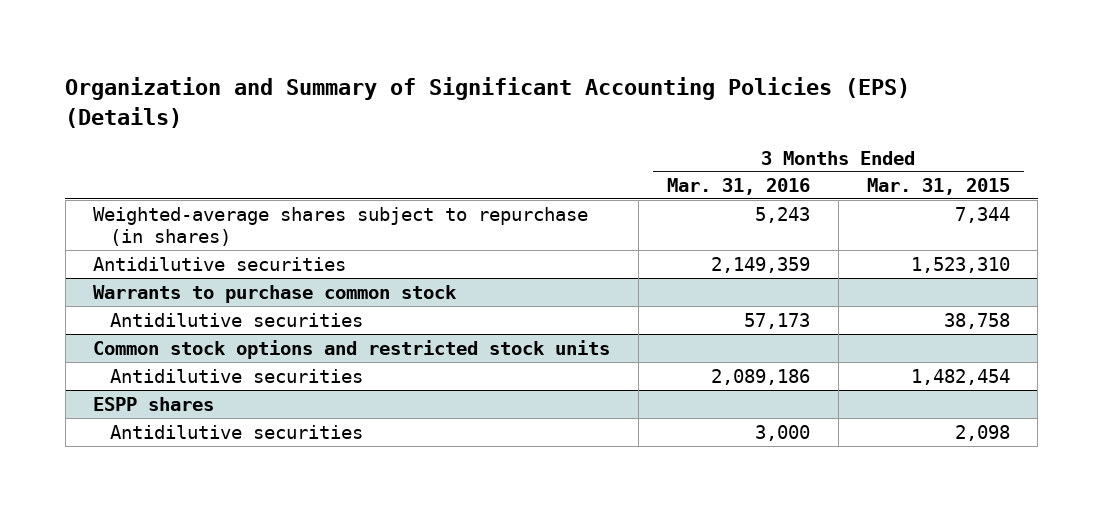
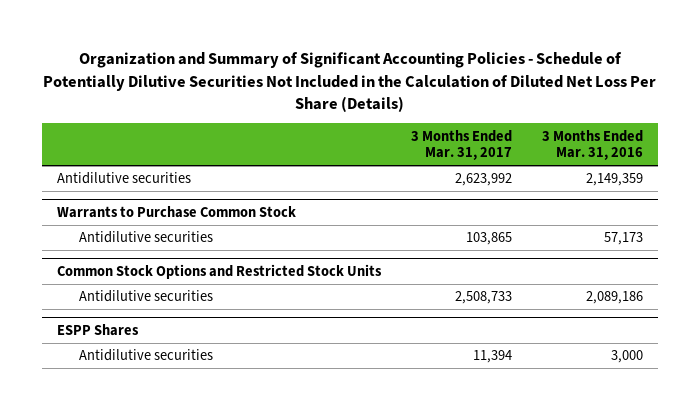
[65,76,911,128] Organization and Summary of Significant Accounting Policies (EPS) (Details) -> [42,52,656,113] Organization and Summary of Significant Accounting Policies - Schedule of Potentially Dilutive Securities Not Included in the Calculation of Diluted Net Loss Per Share (Details)
[866,178,1010,196] Mar. 31, 2015 -> none
none -> [410,129,512,161] 3 Months Ended Mar. 31, 2017
[93,206,589,247] Weighted-average shares subject to repurchase (in shares) -> none
[93,284,458,303] Warrants to purchase common stock -> [57,205,297,218] Warrants to Purchase Common Stock
[93,339,611,359] Common stock options and restricted stock units -> [57,263,383,279] Common Stock Options and Restricted Stock Units
[93,396,215,411] ESPP shares -> [57,323,140,336] ESPP Shares

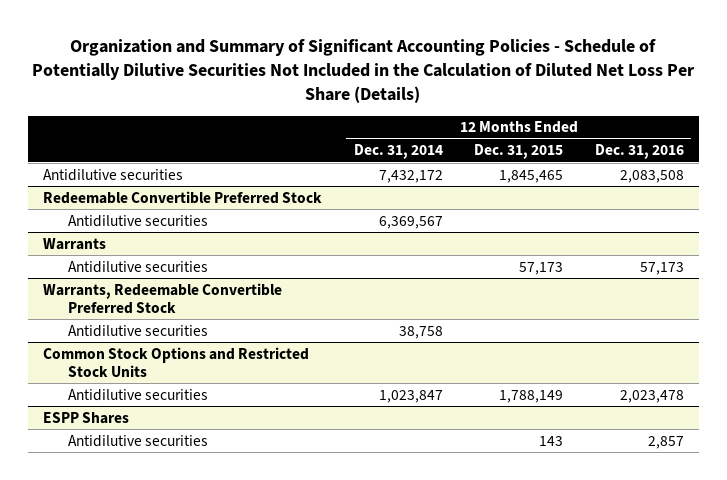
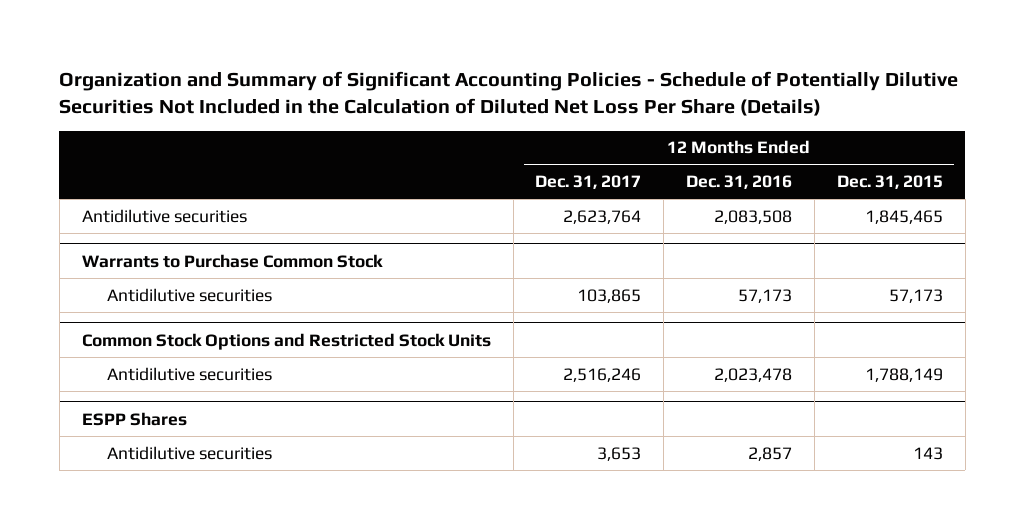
[353,144,443,160] Dec. 31, 2014 -> none
none -> [535,174,642,189] Dec. 31, 2017
[43,190,323,204] Redeemable Convertible Preferred Stock -> none
[67,214,208,227] Antidilutive securities -> none
[43,237,107,250] Warrants -> [81,253,383,268] Warrants to Purchase Common Stock
[43,282,283,314] Warrants, Redeemable Convertible Preferred Stock -> none
[67,324,208,337] Antidilutive securities -> none

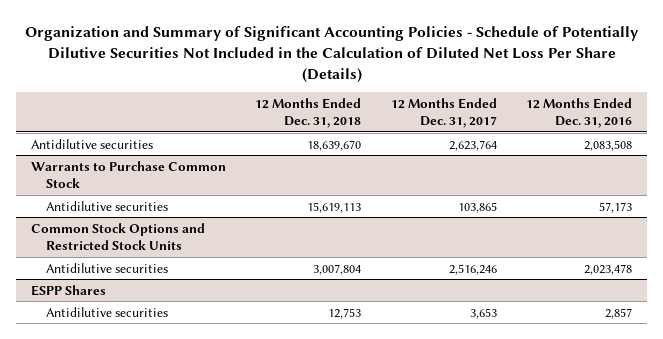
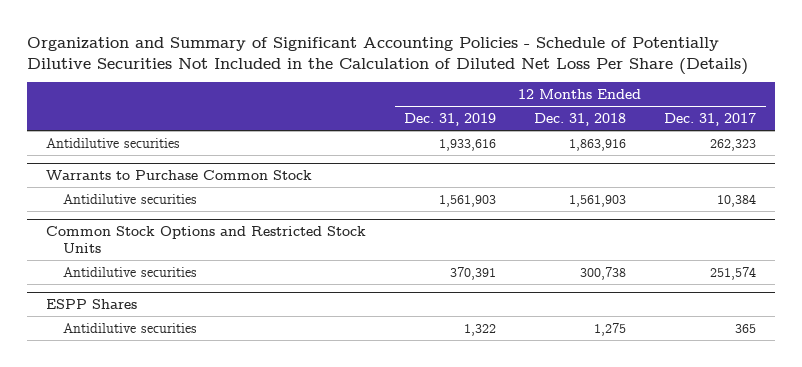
[526,97,633,128] 12 Months Ended Dec. 31, 2016 -> none
none -> [404,112,497,126] Dec. 31, 2019
[307,139,362,151] 18,639,670 -> [569,138,627,151] 1,863,916
[448,139,497,151] 2,623,764 -> [710,138,757,151] 262,323
[307,201,362,213] 15,619,113 -> [569,194,627,207] 1,561,903
[457,201,497,213] 103,865 -> [717,193,757,207] 10,384
[313,263,362,275] 3,007,804 -> [580,266,627,280] 300,738
[448,263,497,275] 2,516,246 -> [710,266,757,280] 251,574
[328,307,362,319] 12,753 -> [594,322,627,336] 1,275
[469,307,497,319] 3,653 -> [735,323,757,333] 365

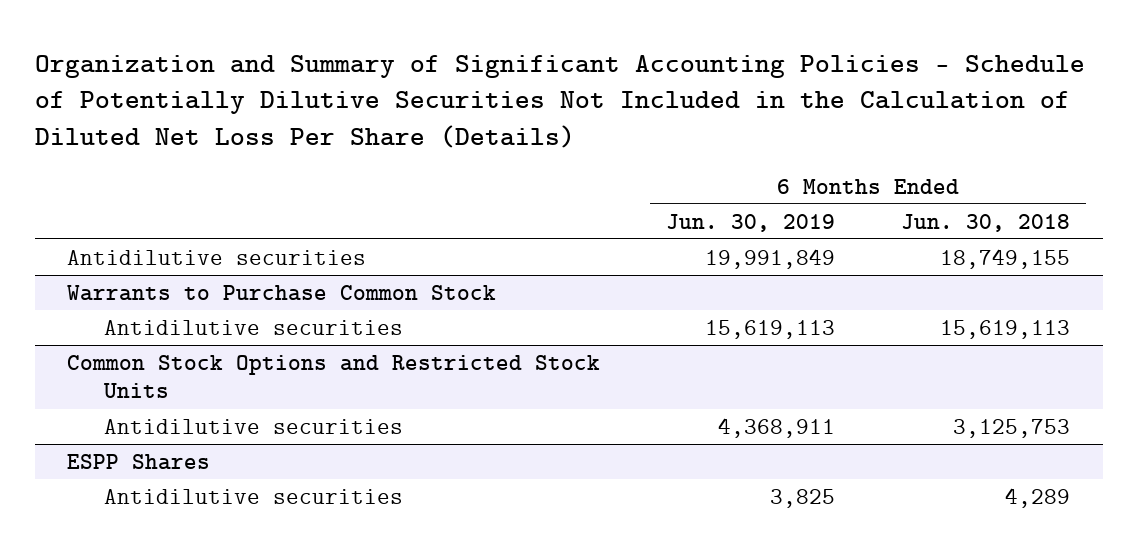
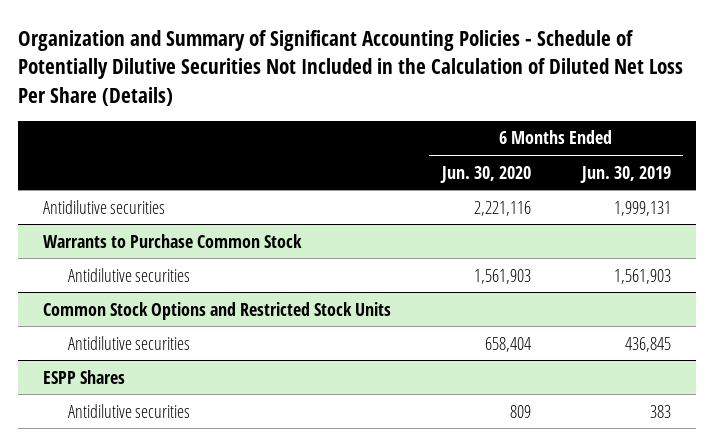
[900,213,1070,232] Jun. 30, 2018 -> none
none -> [439,165,531,183] Jun. 30, 2020
[705,248,836,269] 19,991,849 -> [613,200,671,216] 1,999,131
[705,319,836,339] 15,619,113 -> [613,268,671,284] 1,561,903
[718,417,836,438] 4,368,911 -> [624,336,671,352] 436,845
[770,488,836,508] 3,825 -> [649,404,671,418] 383

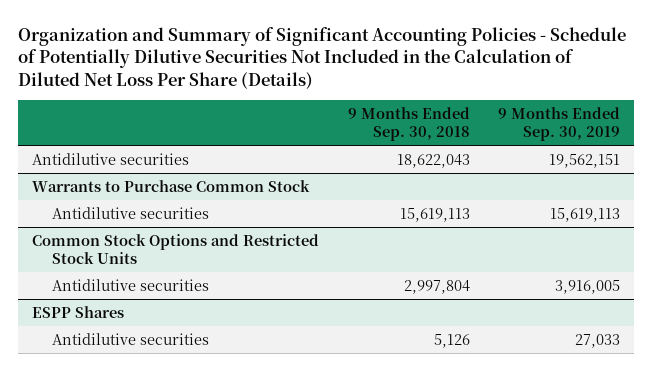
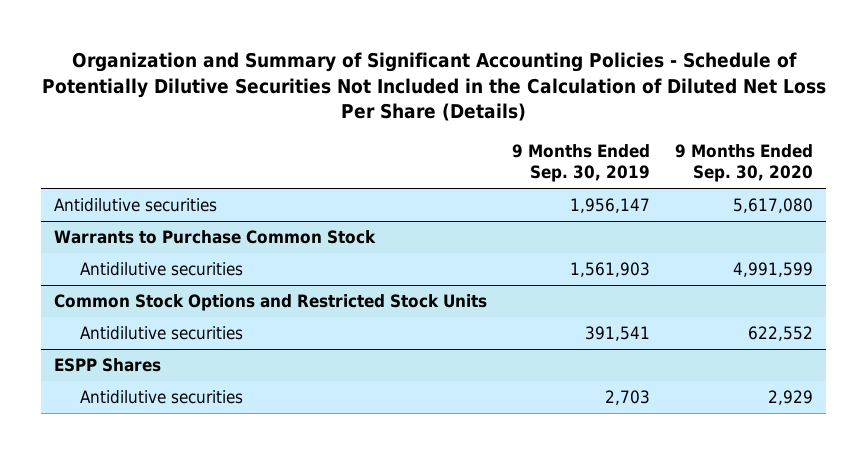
[347,106,470,141] 9 Months Ended Sep. 30, 2018 -> none
none -> [675,144,814,183] 9 Months Ended Sep. 30, 2020
[548,153,620,168] 19,562,151 -> [570,198,651,214] 1,956,147
[549,207,620,222] 15,619,113 -> [570,262,651,278] 1,561,903
[554,279,620,294] 3,916,005 -> [585,326,651,342] 391,541
[574,333,620,348] 27,033 -> [605,390,651,406] 2,703

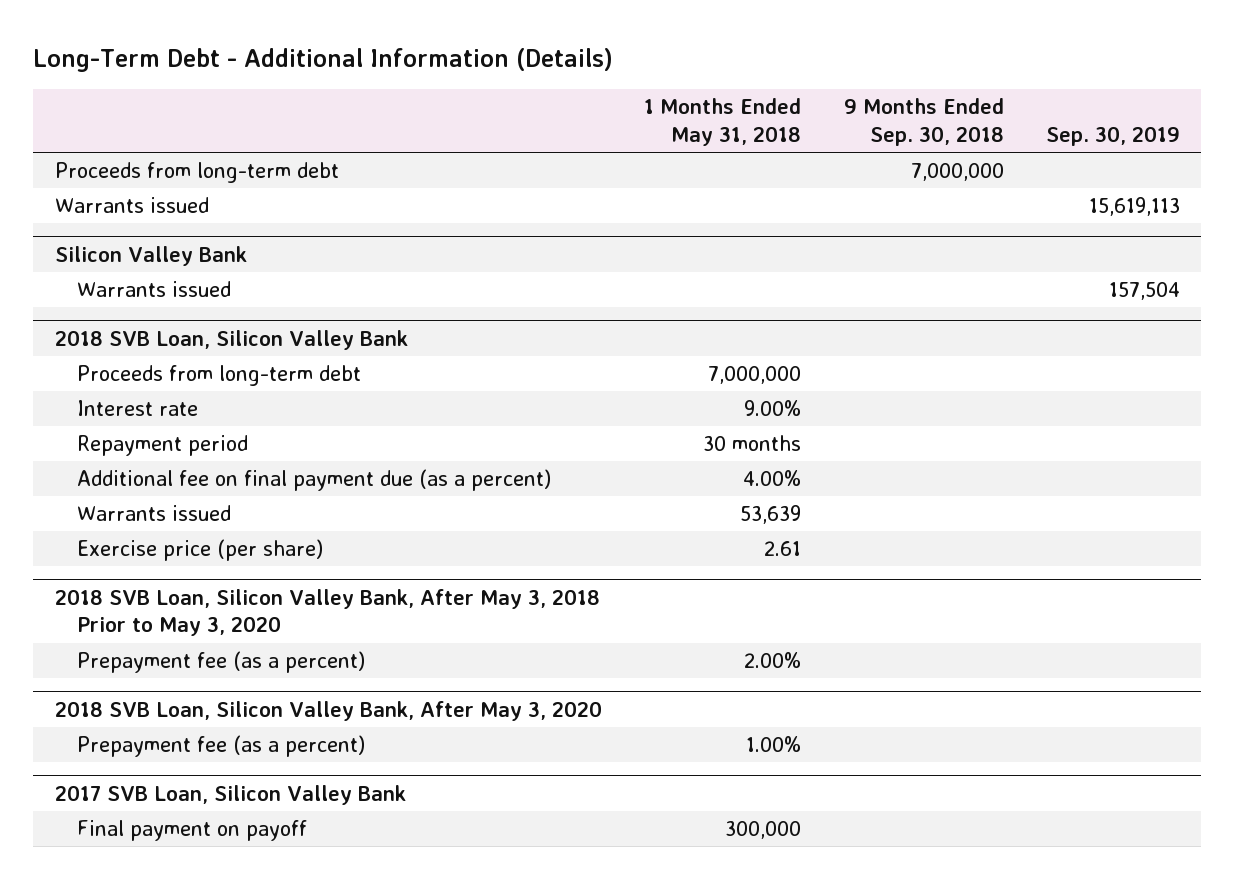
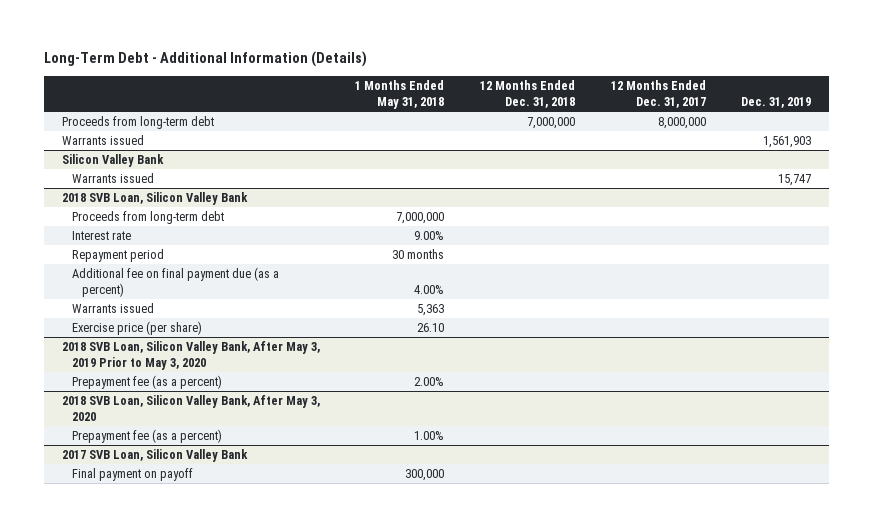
[843,98,1004,146] 9 Months Ended Sep. 30, 2018 -> none
[1046,125,1181,146] Sep. 30, 2019 -> none
none -> [480,80,576,108] 12 Months Ended Dec. 31, 2018
none -> [610,80,706,108] 12 Months Ended Dec. 31, 2017
none -> [741,96,812,108] Dec. 31, 2019
[740,505,802,525] 53,639 -> [417,304,445,317] 5,363
[764,541,802,557] 2.61 -> [417,323,445,333] 26.10
[54,588,600,637] 2018 SVB Loan, Silicon Valley Bank, After May 3, 2018 Prior to May 3, 2020 -> [61,341,320,370] 2018 SVB Loan, Silicon Valley Bank, After May 3, 2019 Prior to May 3, 2020

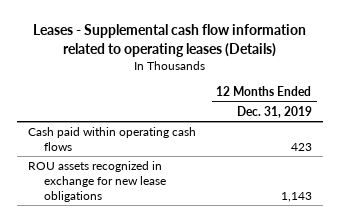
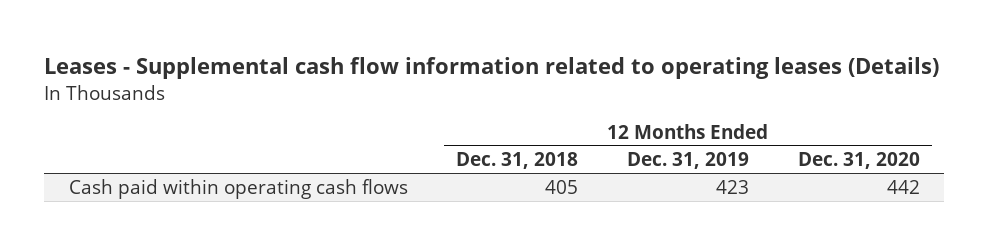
none -> [456,152,579,170] Dec. 31, 2018
none -> [797,152,920,170] Dec. 31, 2020
[27,161,167,202] ROU assets recognized in exchange for new lease obligations -> none

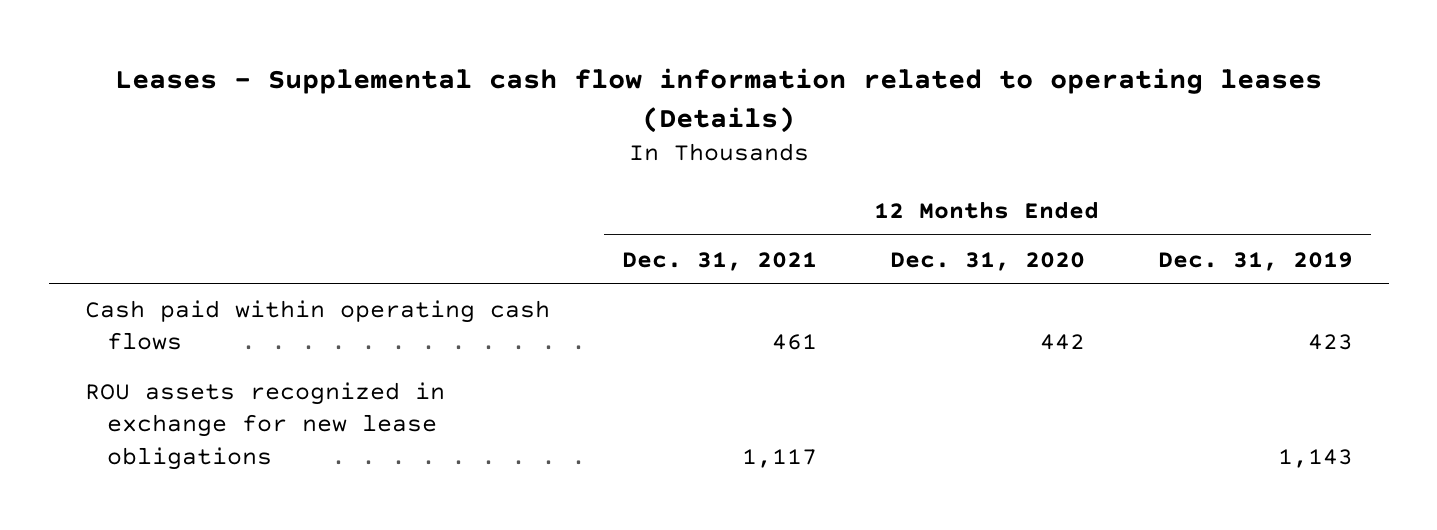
[456,152,579,170] Dec. 31, 2018 -> none
none -> [622,251,818,271] Dec. 31, 2021
none -> [84,382,445,470] ROU assets recognized in exchange for new lease obligations

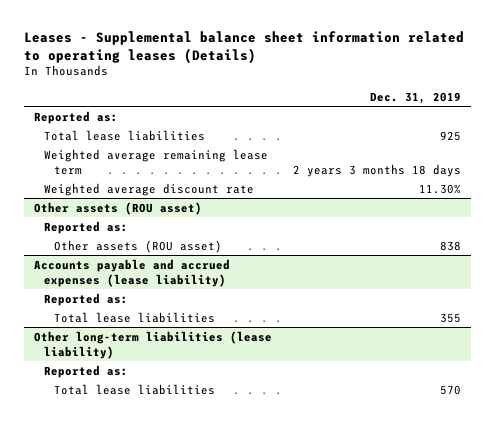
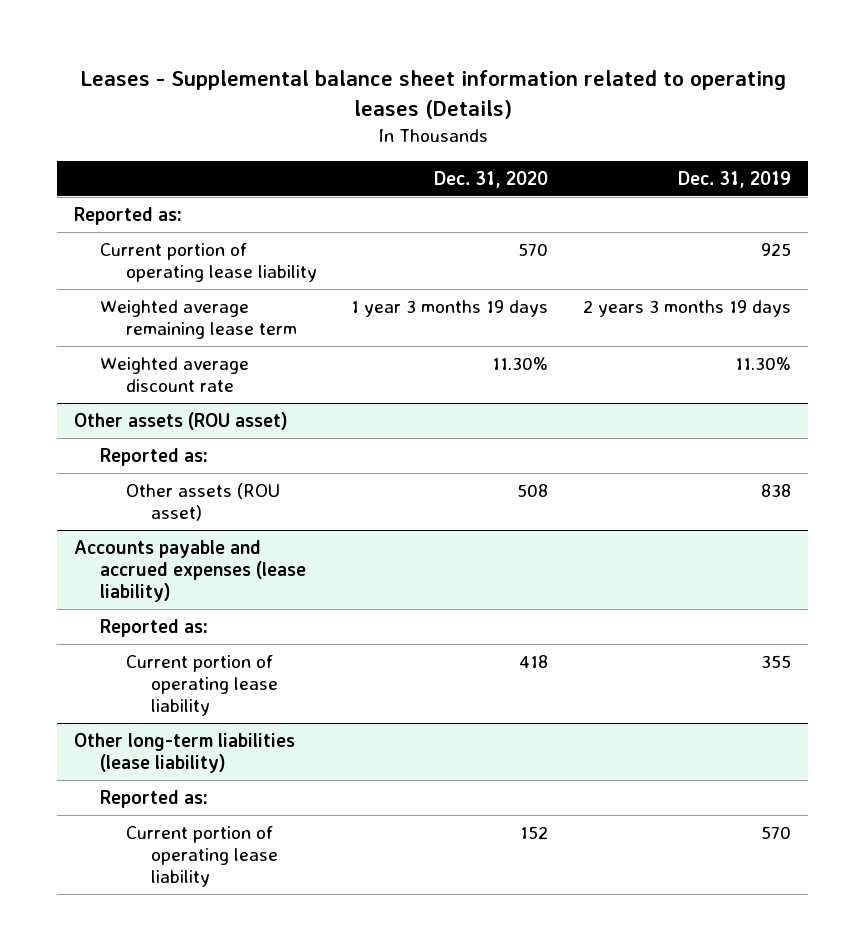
none -> [434,170,549,188] Dec. 31, 2020
[44,129,206,141] Total lease liabilities -> [99,243,317,283] Current portion of operating lease liability
[292,163,461,177] 2 years 3 months 18 days -> [583,300,792,318] 2 years 3 months 19 days
[54,311,216,323] Total lease liabilities -> [125,655,279,717] Current portion of operating lease liability
[54,383,216,395] Total lease liabilities -> [125,826,279,888] Current portion of operating lease liability

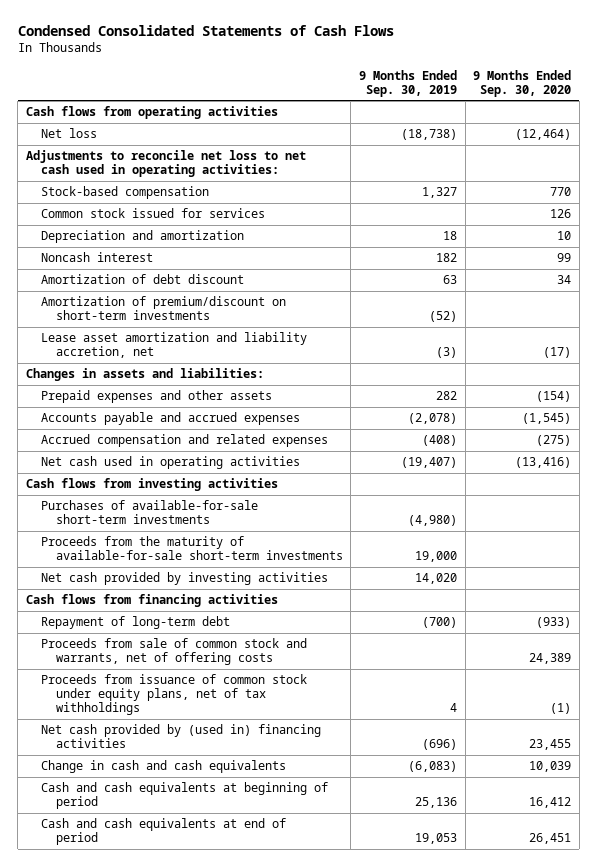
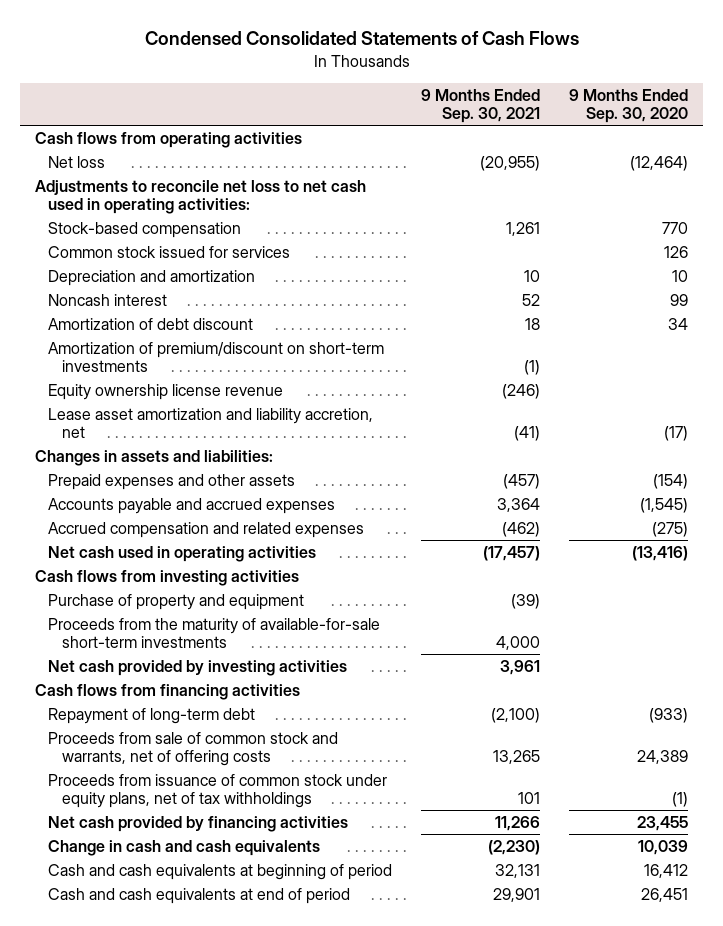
[359,69,458,97] 9 Months Ended Sep. 30, 2019 -> none
none -> [421,88,541,124] 9 Months Ended Sep. 30, 2021
none -> [48,383,284,400] Equity ownership license revenue
[40,500,258,525] Purchases of available-for-sale short-term investments -> none
none -> [48,593,305,610] Purchase of property and equipment
[40,724,321,749] Net cash provided by (used in) financing activities -> [48,815,349,832] Net cash provided by financing activities

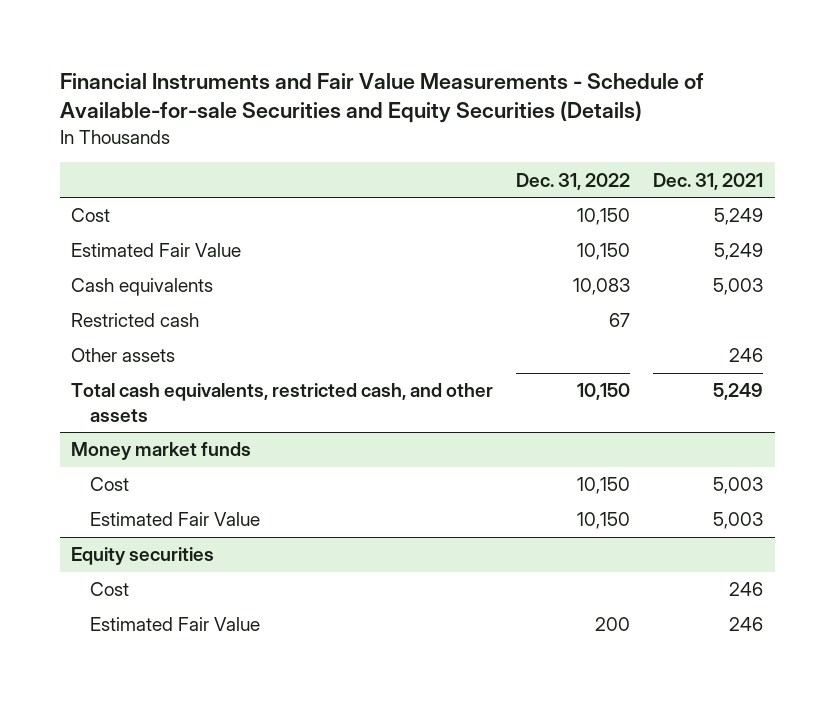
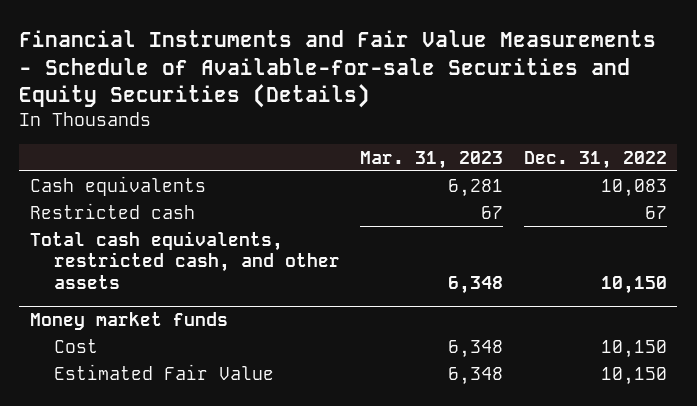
[653,172,764,190] Dec. 31, 2021 -> none
none -> [360,150,504,169] Mar. 31, 2023
[71,208,111,223] Cost -> none
[71,243,242,258] Estimated Fair Value -> none
[71,348,176,363] Other assets -> none
[71,547,215,566] Equity securities -> none
[89,582,129,597] Cost -> none
[89,617,260,632] Estimated Fair Value -> none

